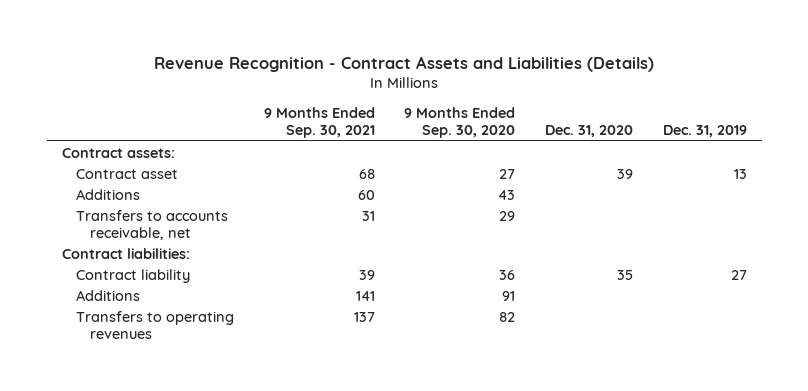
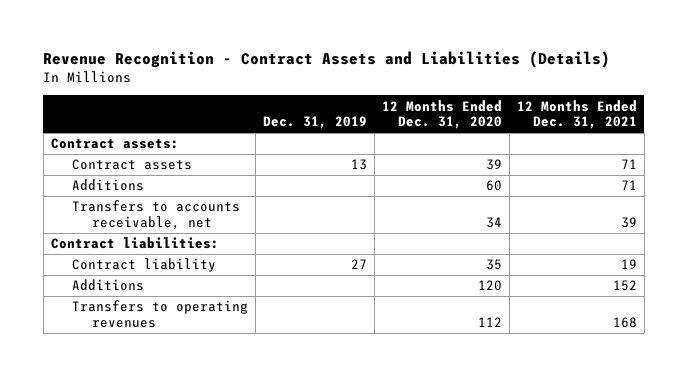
[263,107,375,139] 9 Months Ended Sep. 30, 2021 -> none
[404,107,516,139] 9 Months Ended Sep. 30, 2020 -> none
[545,125,634,138] Dec. 31, 2020 -> none
none -> [381,99,502,130] 12 Months Ended Dec. 31, 2020
none -> [516,99,637,130] 12 Months Ended Dec. 31, 2021
[76,168,179,179] Contract asset -> [71,159,192,171] Contract assets

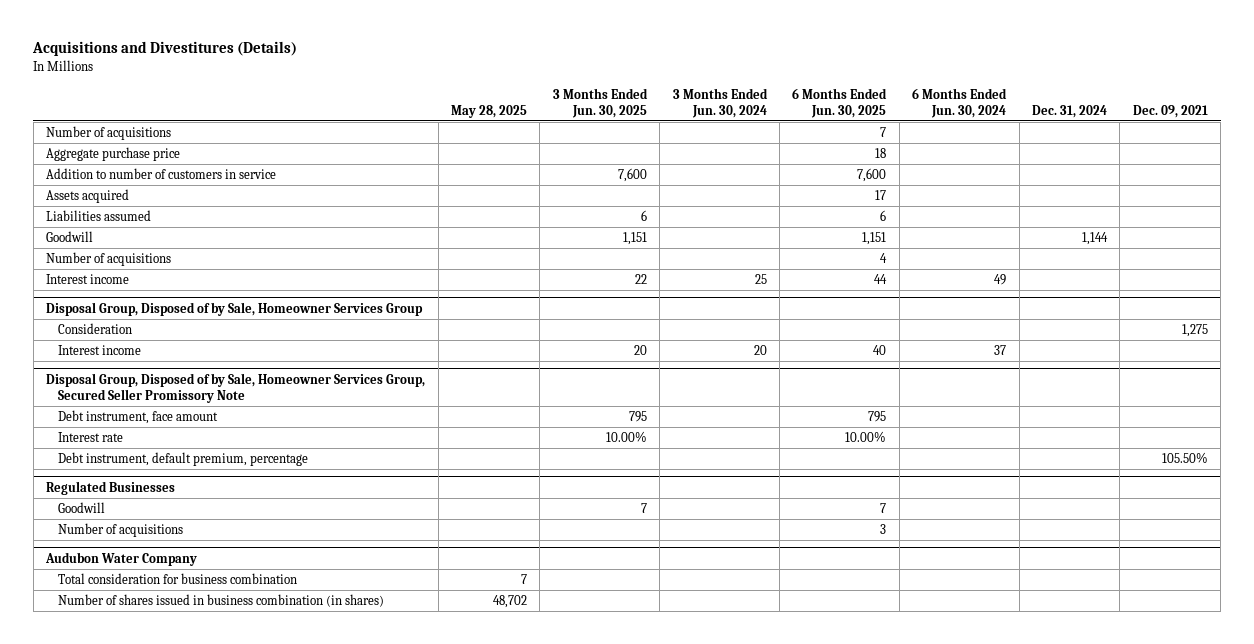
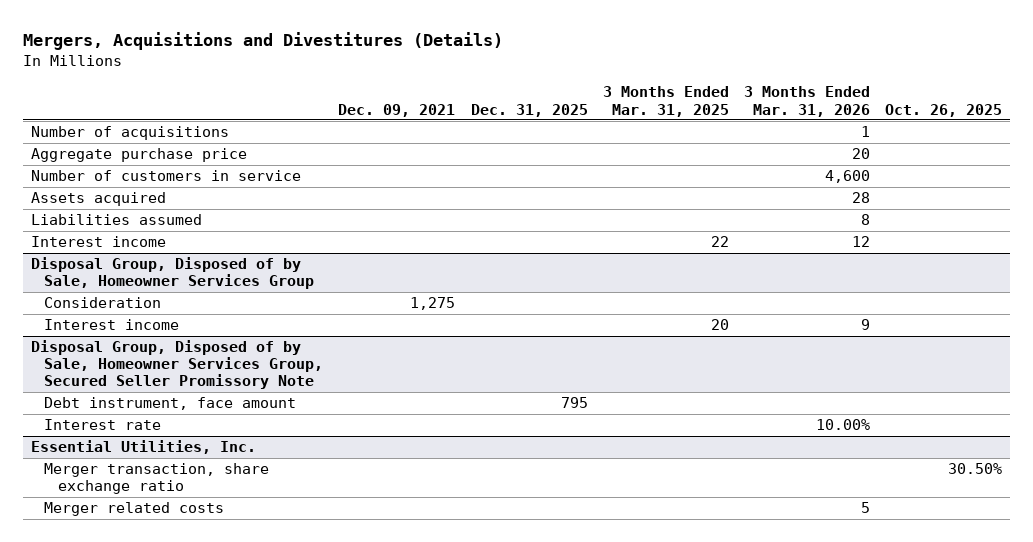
[32,41,298,57] Acquisitions and Divestitures (Details) -> [23,32,504,51] Mergers, Acquisitions and Divestitures (Details)
[451,104,528,118] May 28, 2025 -> none
[552,87,648,118] 3 Months Ended Jun. 30, 2025 -> none
[672,87,768,118] 3 Months Ended Jun. 30, 2024 -> none
[792,87,888,118] 6 Months Ended Jun. 30, 2025 -> none
[912,87,1008,118] 6 Months Ended Jun. 30, 2024 -> none
[1031,104,1107,118] Dec. 31, 2024 -> none
none -> [470,103,588,117] Dec. 31, 2025
none -> [602,86,729,117] 3 Months Ended Mar. 31, 2025
none -> [743,86,870,117] 3 Months Ended Mar. 31, 2026
none -> [884,103,1002,117] Oct. 26, 2025
[46,168,277,180] Addition to number of customers in service -> [31,170,302,182] Number of customers in service
[46,231,94,243] Goodwill -> none
[46,252,172,267] Number of acquisitions -> none
[57,452,308,467] Debt instrument, default premium, percentage -> none
[46,480,176,495] Regulated Businesses -> none
[57,502,105,514] Goodwill -> none
[57,523,183,538] Number of acquisitions -> none
[45,551,198,566] Audubon Water Company -> none
[57,573,297,585] Total consideration for business combination -> none
[57,594,384,608] Number of shares issued in business combination (in shares) -> none
none -> [31,440,257,455] Essential Utilities, Inc.
none -> [44,463,270,495] Merger transaction, share exchange ratio
none -> [44,502,225,517] Merger related costs

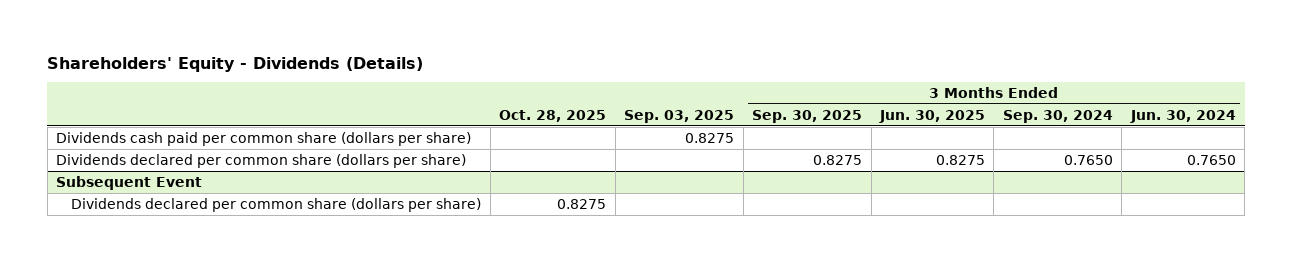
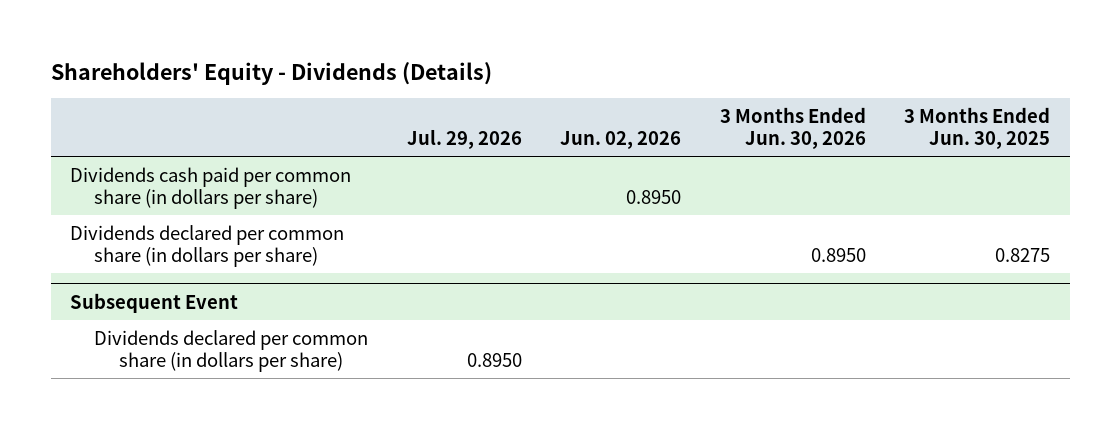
[499,109,607,122] Oct. 28, 2025 -> none
[624,109,735,123] Sep. 03, 2025 -> none
[752,109,863,123] Sep. 30, 2025 -> none
[1002,109,1113,123] Sep. 30, 2024 -> none
[1129,109,1236,123] Jun. 30, 2024 -> none
none -> [406,128,522,149] Jul. 29, 2026
none -> [560,130,682,149] Jun. 02, 2026
none -> [719,106,866,149] 3 Months Ended Jun. 30, 2026
[56,131,472,146] Dividends cash paid per common share (dollars per share) -> [69,166,351,209] Dividends cash paid per common share (in dollars per share)
[56,153,467,168] Dividends declared per common share (dollars per share) -> [69,224,344,267] Dividends declared per common share (in dollars per share)
[71,197,482,212] Dividends declared per common share (dollars per share) -> [94,329,369,372] Dividends declared per common share (in dollars per share)

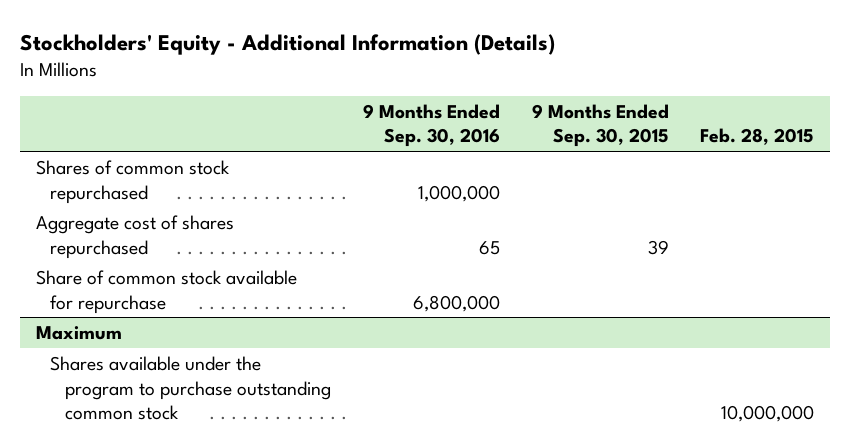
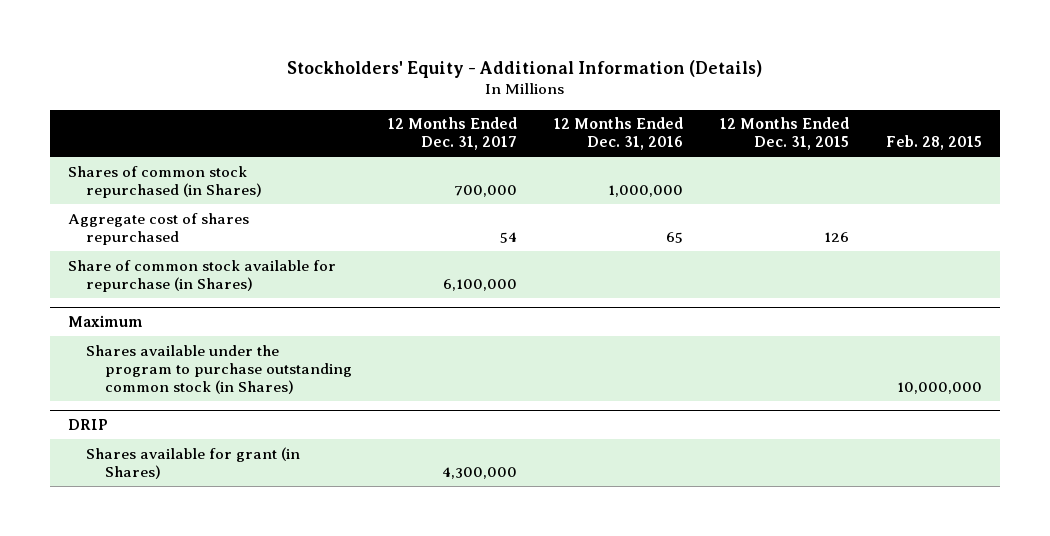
[362,103,500,148] 9 Months Ended Sep. 30, 2016 -> none
[531,103,669,148] 9 Months Ended Sep. 30, 2015 -> none
none -> [388,117,518,151] 12 Months Ended Dec. 31, 2017
none -> [554,117,684,151] 12 Months Ended Dec. 31, 2016
none -> [720,117,850,151] 12 Months Ended Dec. 31, 2015
[35,159,230,204] Shares of common stock repurchased -> [68,165,263,198] Shares of common stock repurchased (in Shares)
[35,269,297,314] Share of common stock available for repurchase -> [68,259,337,292] Share of common stock available for repurchase (in Shares)
[50,355,332,421] Shares available under the program to purchase outstanding common stock -> [86,344,352,394] Shares available under the program to purchase outstanding common stock (in Shares)
none -> [68,418,109,430] DRIP
none -> [86,446,301,479] Shares available for grant (in Shares)

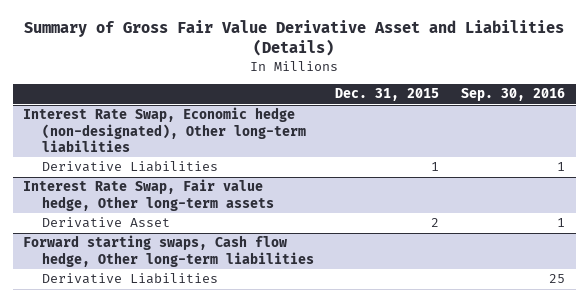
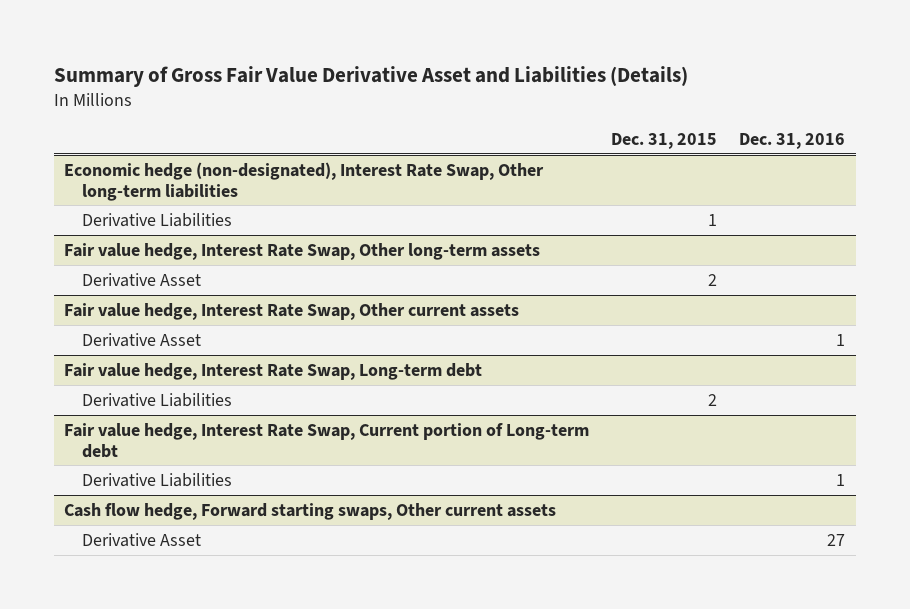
[460,88,565,102] Sep. 30, 2016 -> none
none -> [739,132,846,149] Dec. 31, 2016
[23,107,306,153] Interest Rate Swap, Economic hedge (non-designated), Other long-term liabilities -> [64,161,545,201] Economic hedge (non-designated), Interest Rate Swap, Other long-term liabilities
[23,179,274,211] Interest Rate Swap, Fair value hedge, Other long-term assets -> [64,242,541,260] Fair value hedge, Interest Rate Swap, Other long-term assets
[41,273,218,285] Derivative Liabilities -> none
none -> [64,302,520,320] Fair value hedge, Interest Rate Swap, Other current assets
none -> [81,332,201,347] Derivative Asset
none -> [64,362,483,380] Fair value hedge, Interest Rate Swap, Long-term debt
none -> [81,392,232,407] Derivative Liabilities
none -> [64,422,590,458] Fair value hedge, Interest Rate Swap, Current portion of Long-term debt
none -> [81,472,232,487] Derivative Liabilities
[23,235,314,267] Forward starting swaps, Cash flow hedge, Other long-term liabilities -> [64,502,557,520] Cash flow hedge, Forward starting swaps, Other current assets
none -> [81,532,201,547] Derivative Asset

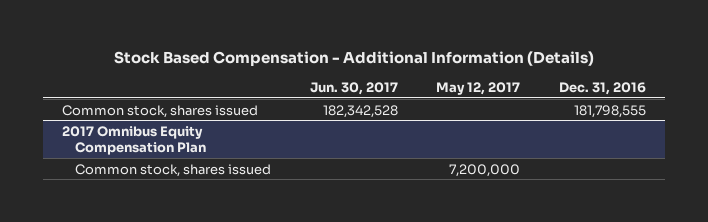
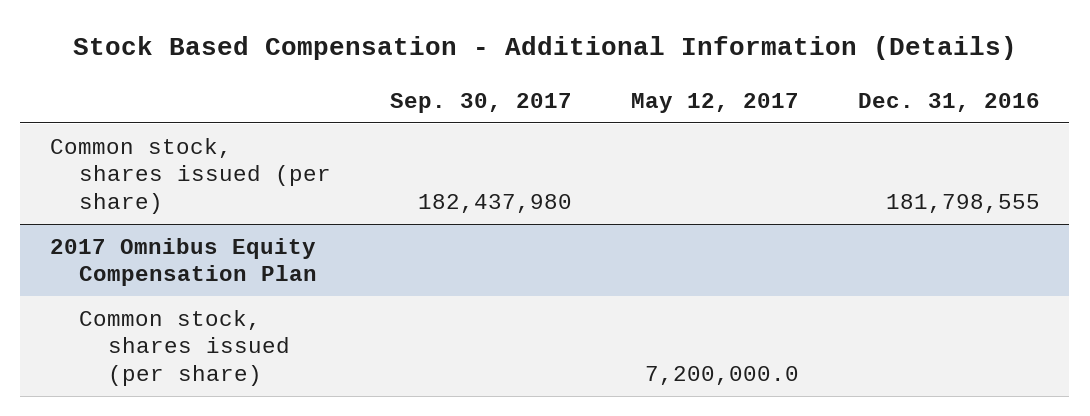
[309,81,398,95] Jun. 30, 2017 -> none
none -> [390,92,573,113] Sep. 30, 2017
[61,104,258,118] Common stock, shares issued -> [49,137,332,214] Common stock, shares issued (per share)
[74,163,271,177] Common stock, shares issued -> [79,309,291,386] Common stock, shares issued (per share)
[449,163,521,177] 7,200,000 -> [644,365,799,385] 7,200,000.0

